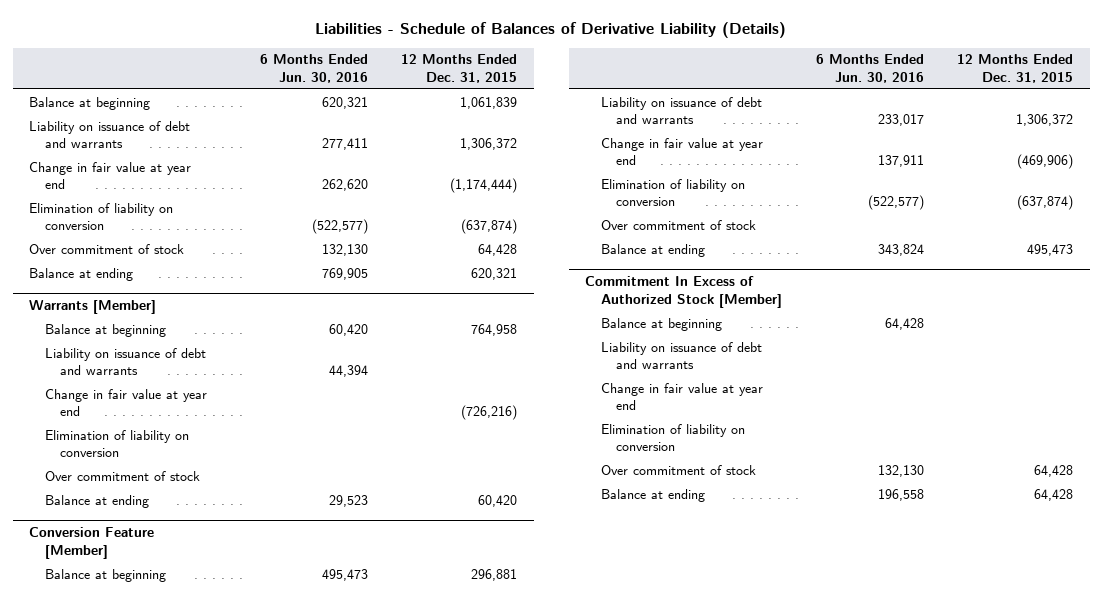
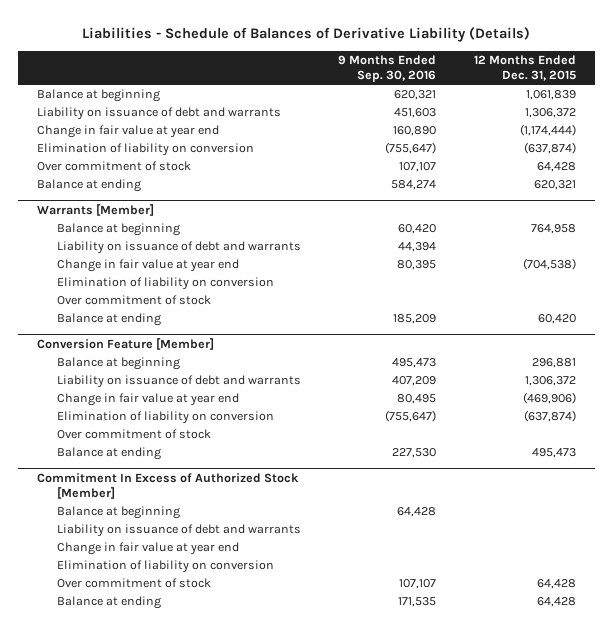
[259,54,368,83] 6 Months Ended Jun. 30, 2016 -> none
none -> [338,54,437,83] 9 Months Ended Sep. 30, 2016
[461,404,518,420] (726,216) -> [522,258,576,271] (704,538)

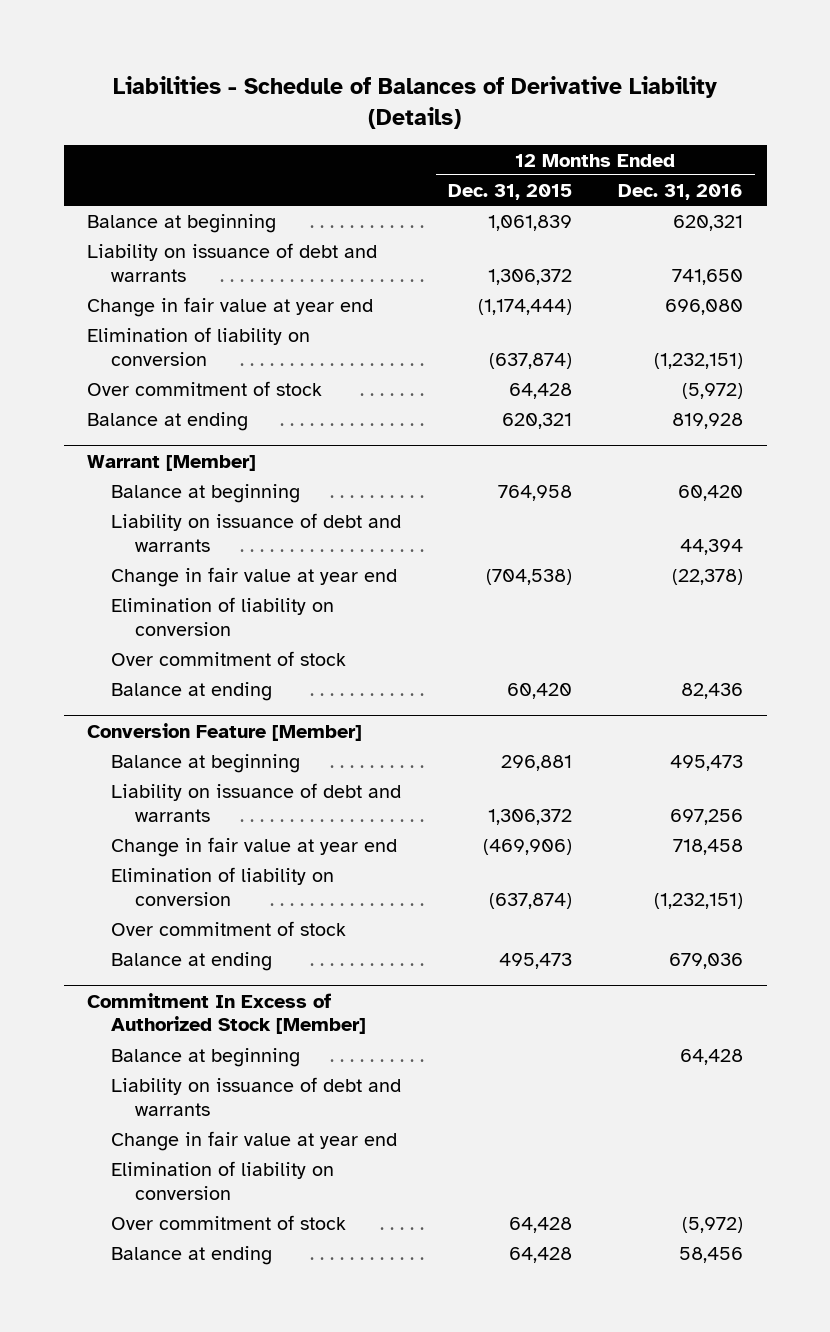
[338,54,437,83] 9 Months Ended Sep. 30, 2016 -> none
none -> [618,183,744,200] Dec. 31, 2016
[36,203,154,216] Warrants [Member] -> [86,454,256,471] Warrant [Member]

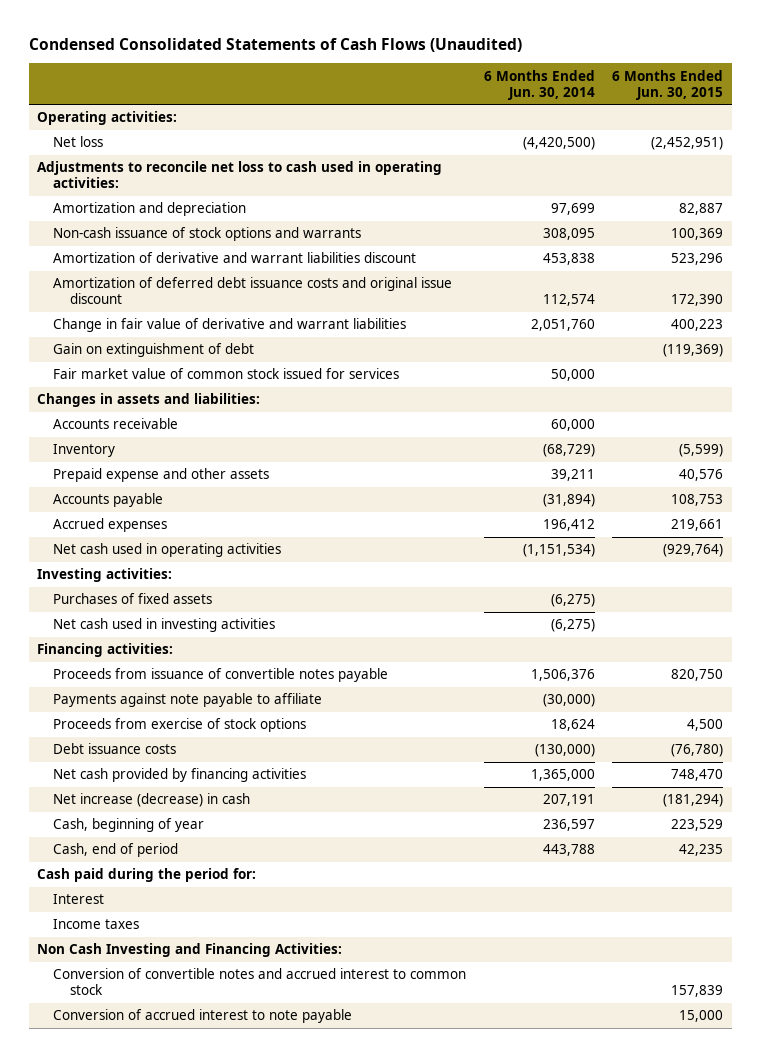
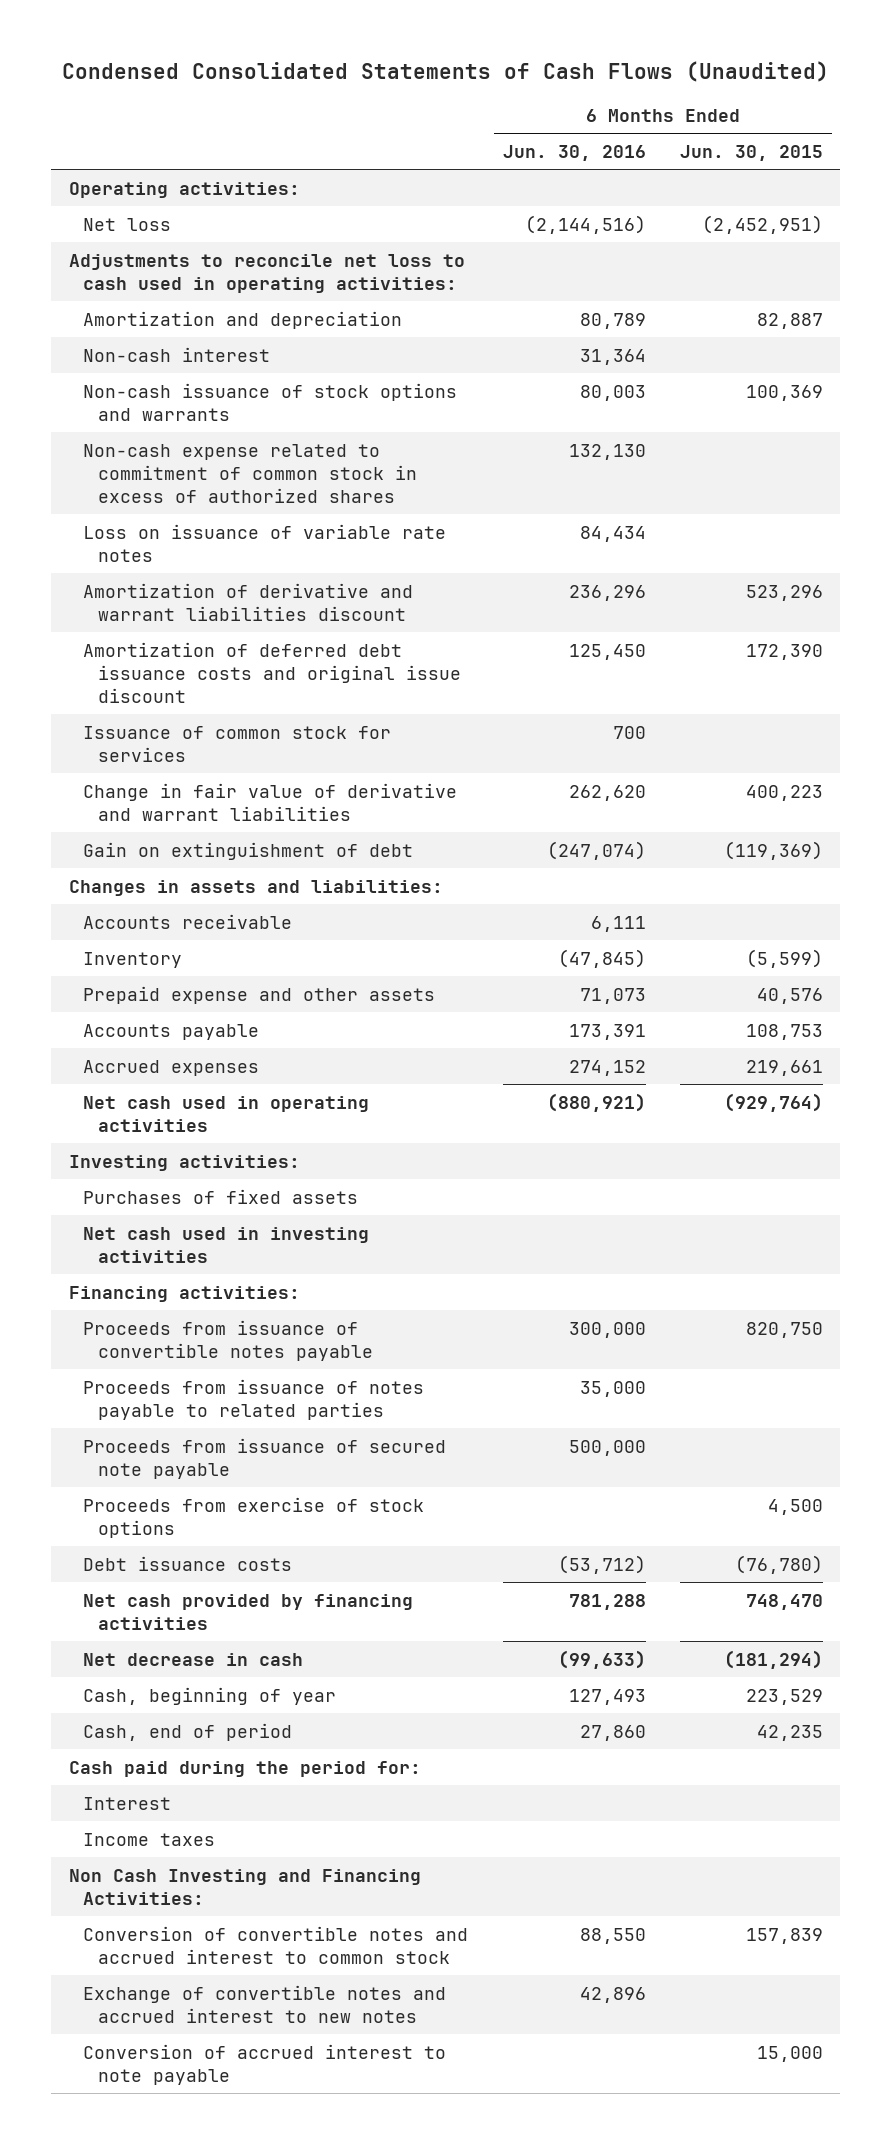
[483,69,595,100] 6 Months Ended Jun. 30, 2014 -> none
none -> [502,144,646,161] Jun. 30, 2016
none -> [83,346,271,362] Non-cash interest
none -> [83,443,417,503] Non-cash expense related to commitment of common stock in excess of authorized shares
none -> [83,523,447,562] Loss on issuance of variable rate notes
none -> [83,725,392,762] Issuance of common stock for services
[53,368,400,380] Fair market value of common stock issued for services -> none
[53,693,323,708] Payments against note payable to affiliate -> none
none -> [83,1378,425,1420] Proceeds from issuance of notes payable to related parties
none -> [83,1437,447,1479] Proceeds from issuance of secured note payable
[53,793,251,808] Net increase (decrease) in cash -> [83,1652,304,1666] Net decrease in cash
none -> [83,1984,447,2023] Exchange of convertible notes and accrued interest to new notes

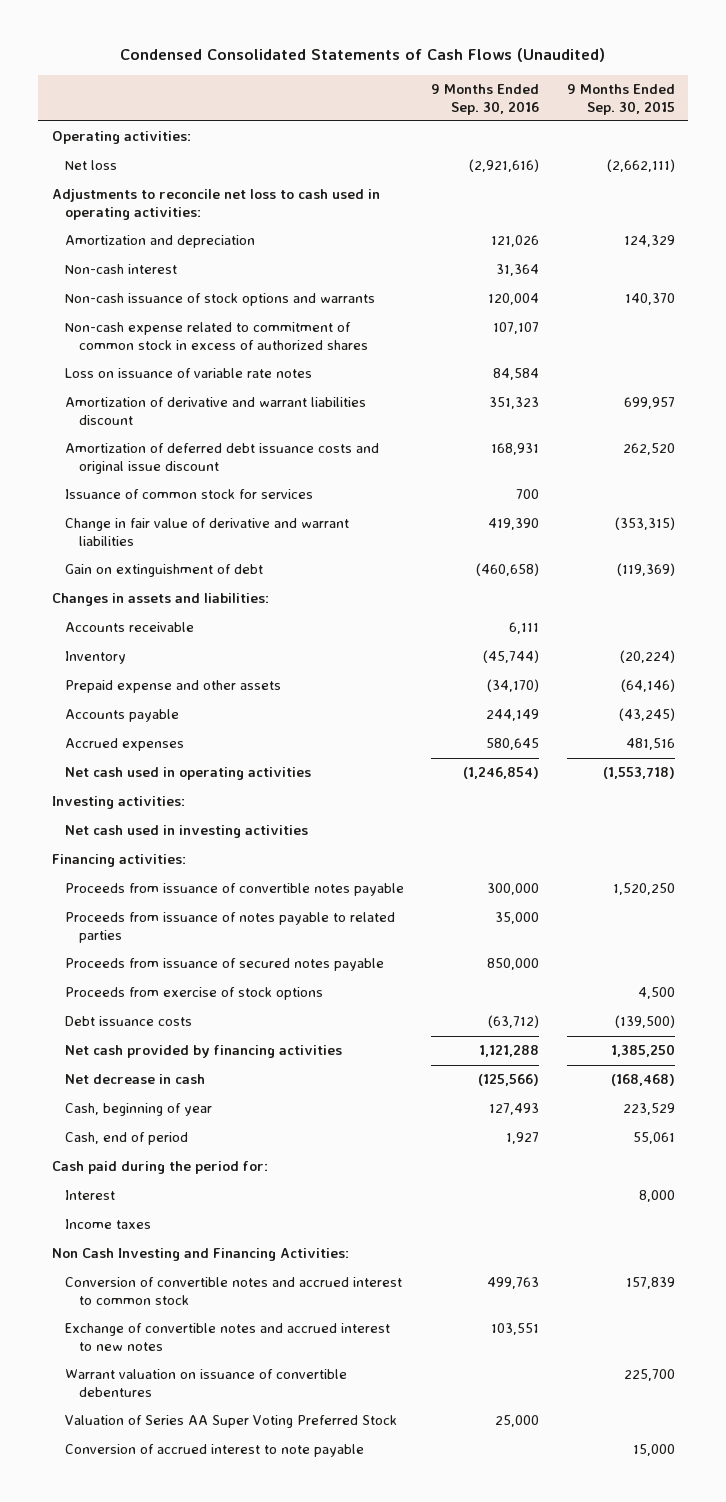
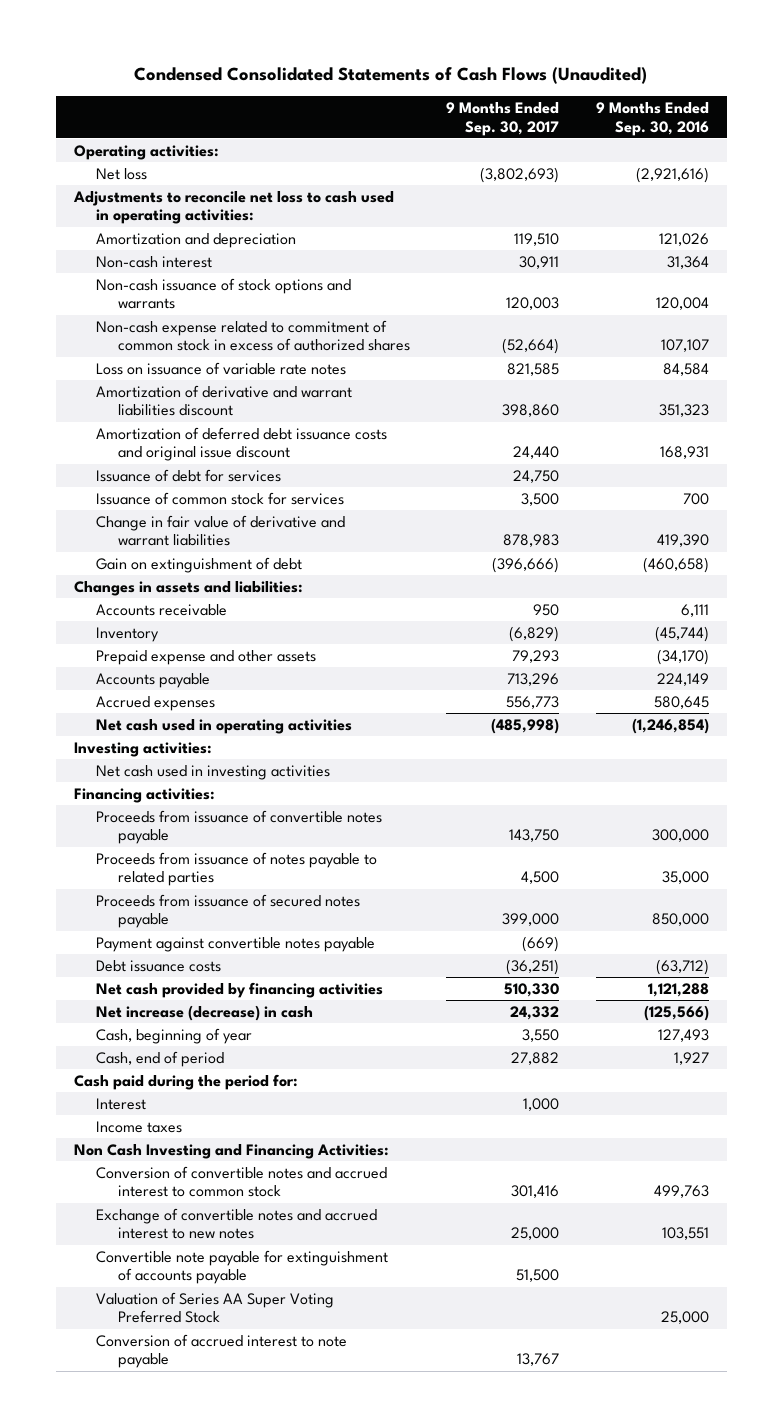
[566,84,675,115] 9 Months Ended Sep. 30, 2015 -> none
none -> [446,102,560,136] 9 Months Ended Sep. 30, 2017
none -> [95,468,281,482] Issuance of debt for services
[486,709,540,722] 244,149 -> [657,672,710,686] 224,149
[65,987,324,1001] Proceeds from exercise of stock options -> none
none -> [95,936,375,952] Payment against convertible notes payable
[65,1074,206,1085] Net decrease in cash -> [95,1004,313,1021] Net increase (decrease) in cash
[65,1369,348,1397] Warrant valuation on issuance of convertible debentures -> none
none -> [95,1249,388,1285] Convertible note payable for extinguishment of accounts payable

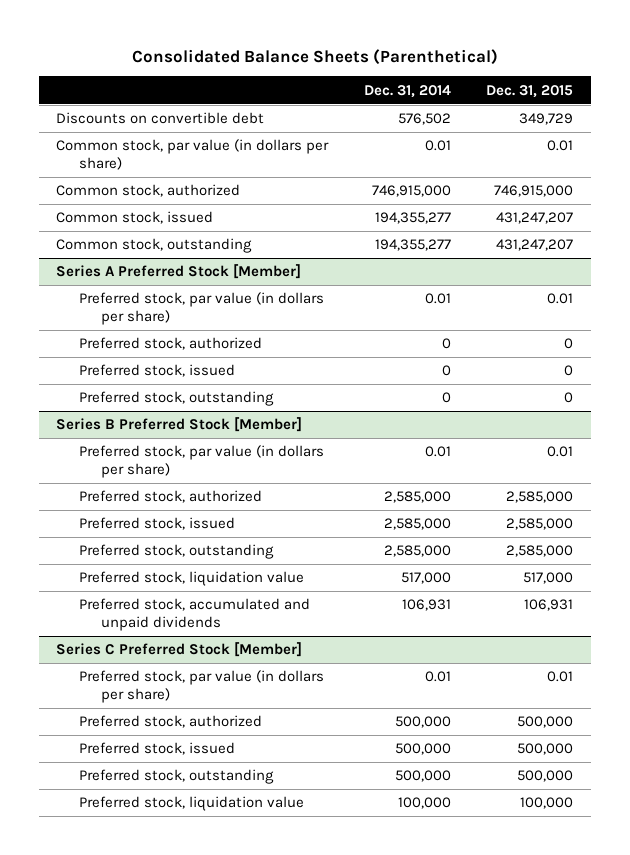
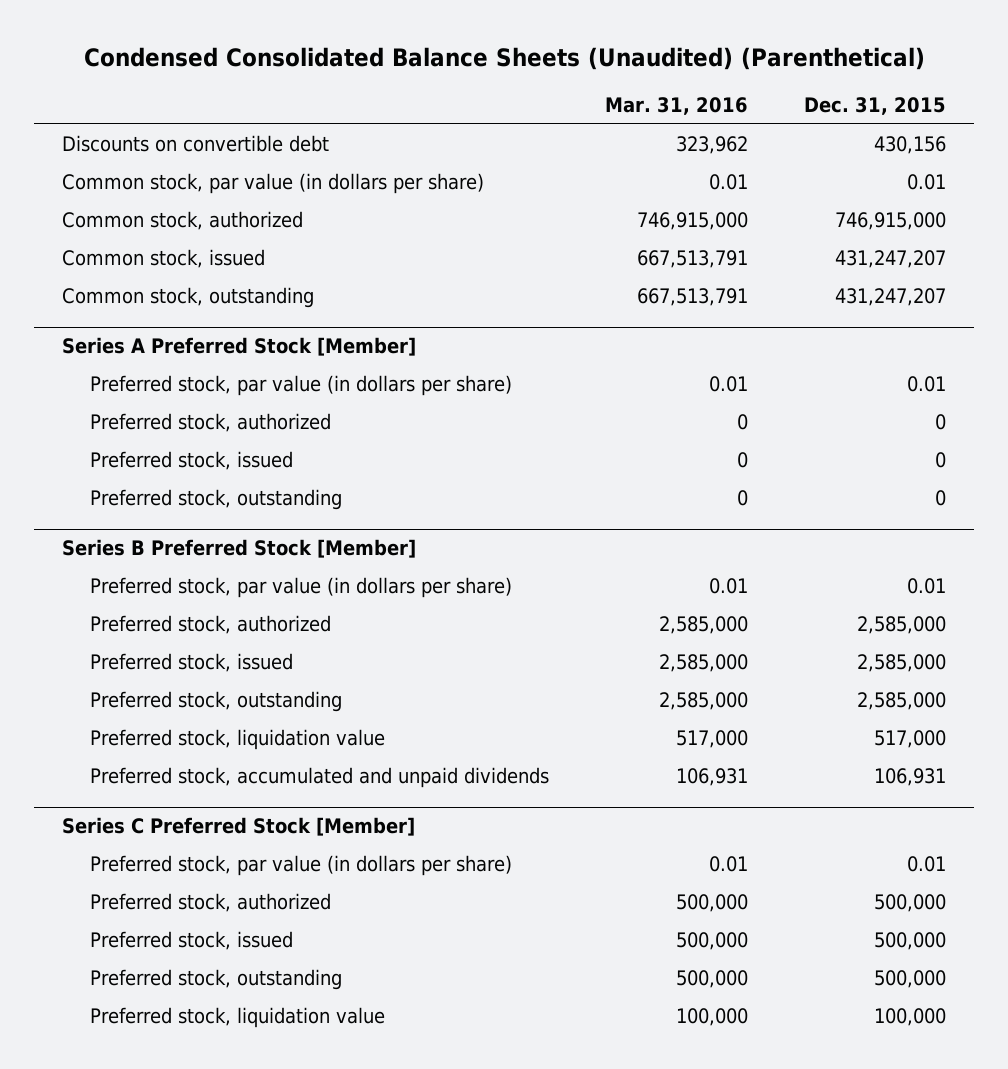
[131,48,498,65] Consolidated Balance Sheets (Parenthetical) -> [83,46,925,70] Condensed Consolidated Balance Sheets (Unaudited) (Parenthetical)
[363,84,451,98] Dec. 31, 2014 -> none
none -> [604,97,748,116] Mar. 31, 2016
[519,113,574,126] 349,729 -> [873,136,946,155] 430,156

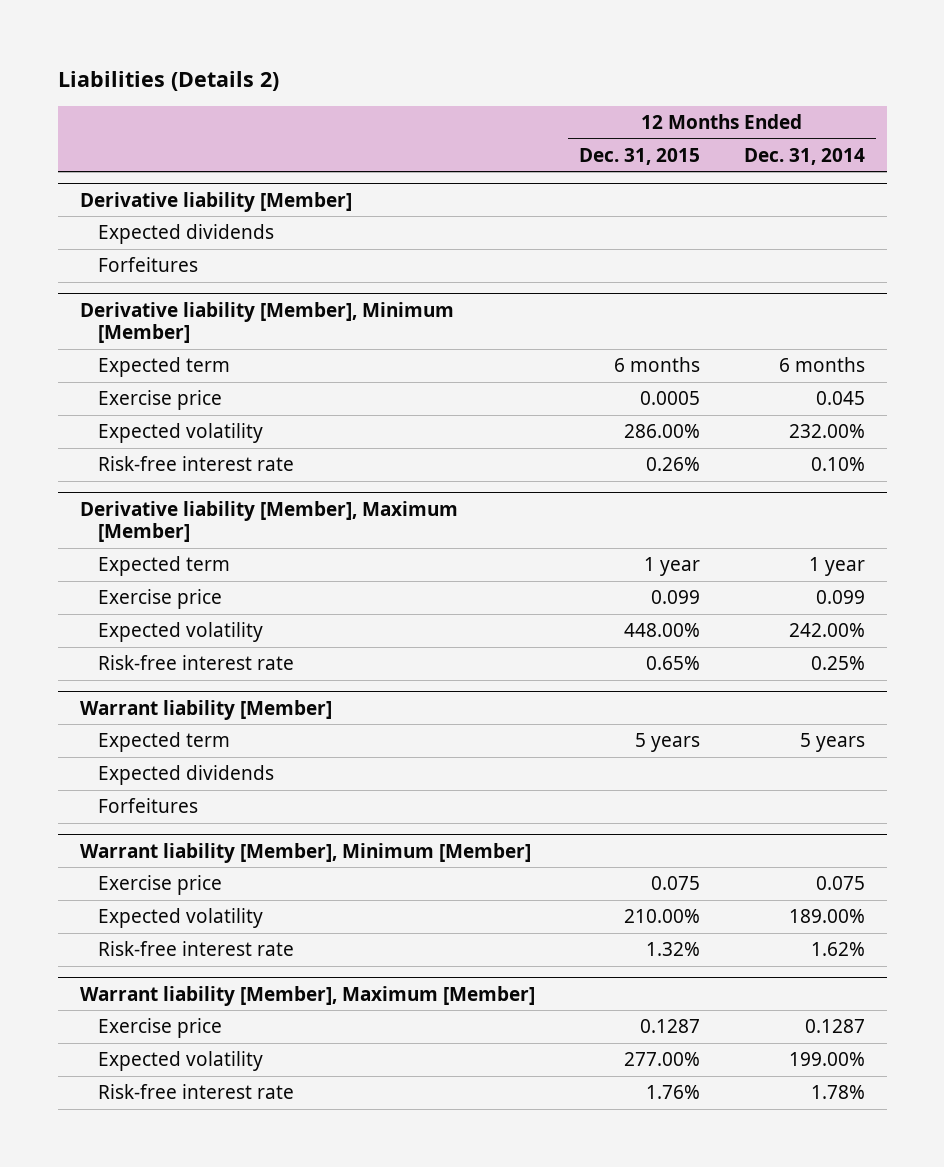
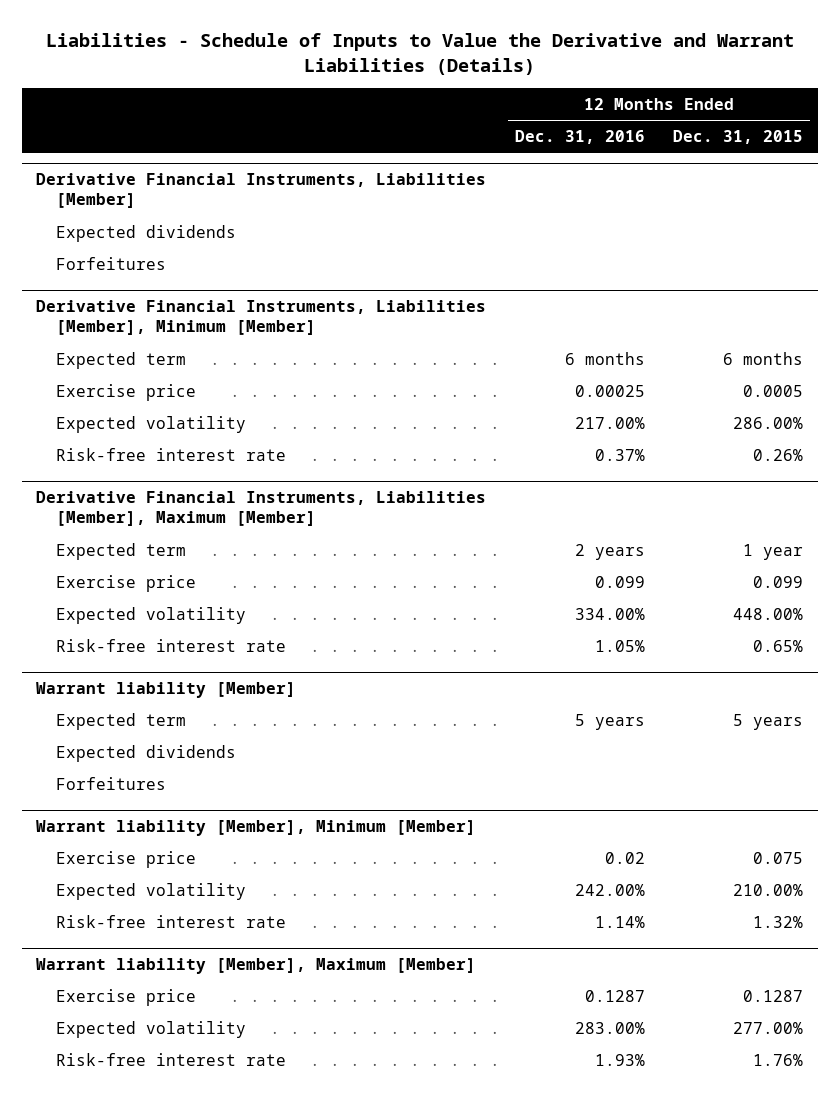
[57,70,279,91] Liabilities (Details 2) -> [45,32,794,75] Liabilities - Schedule of Inputs to Value the Derivative and Warrant Liabilities (Details)
[743,147,865,165] Dec. 31, 2014 -> none
none -> [514,130,645,145] Dec. 31, 2016
[79,191,352,212] Derivative liability [Member] -> [36,173,487,209] Derivative Financial Instruments, Liabilities [Member]
[79,301,454,344] Derivative liability [Member], Minimum [Member] -> none
none -> [36,300,487,336] Derivative Financial Instruments, Liabilities [Member], Minimum [Member]
[79,500,458,543] Derivative liability [Member], Maximum [Member] -> none
none -> [36,491,487,527] Derivative Financial Instruments, Liabilities [Member], Maximum [Member]

